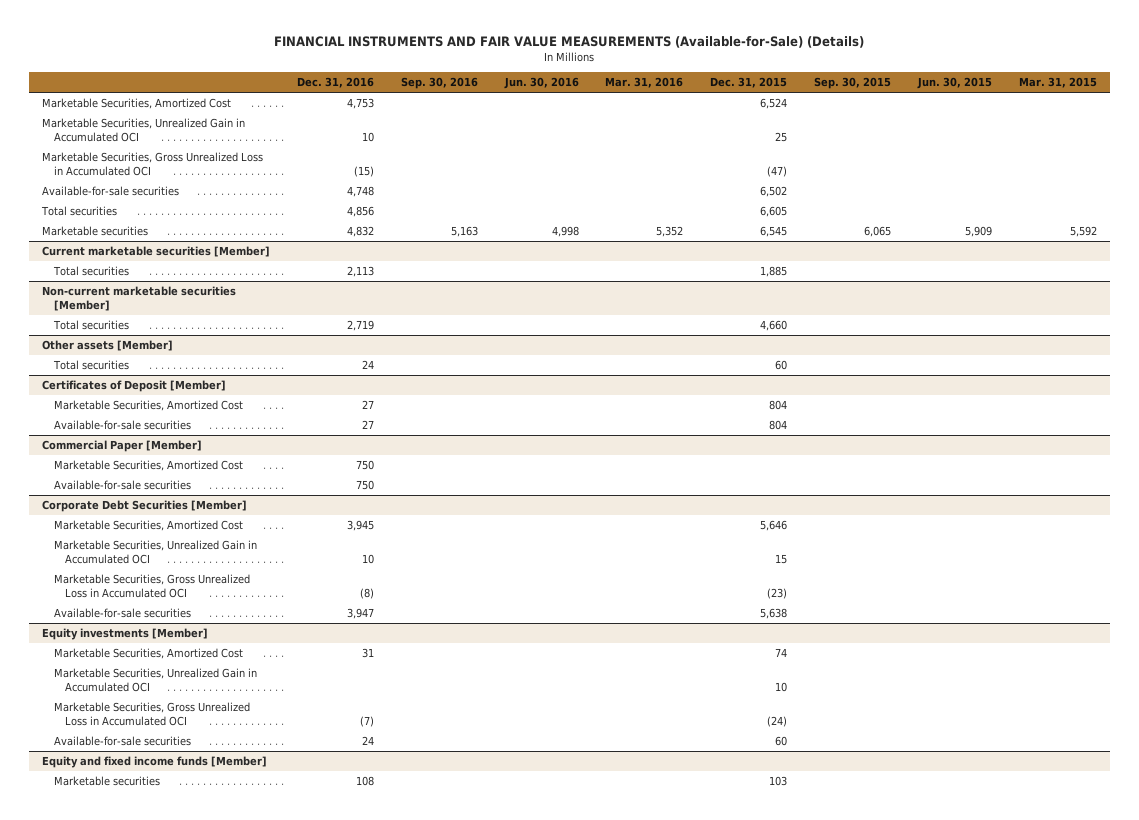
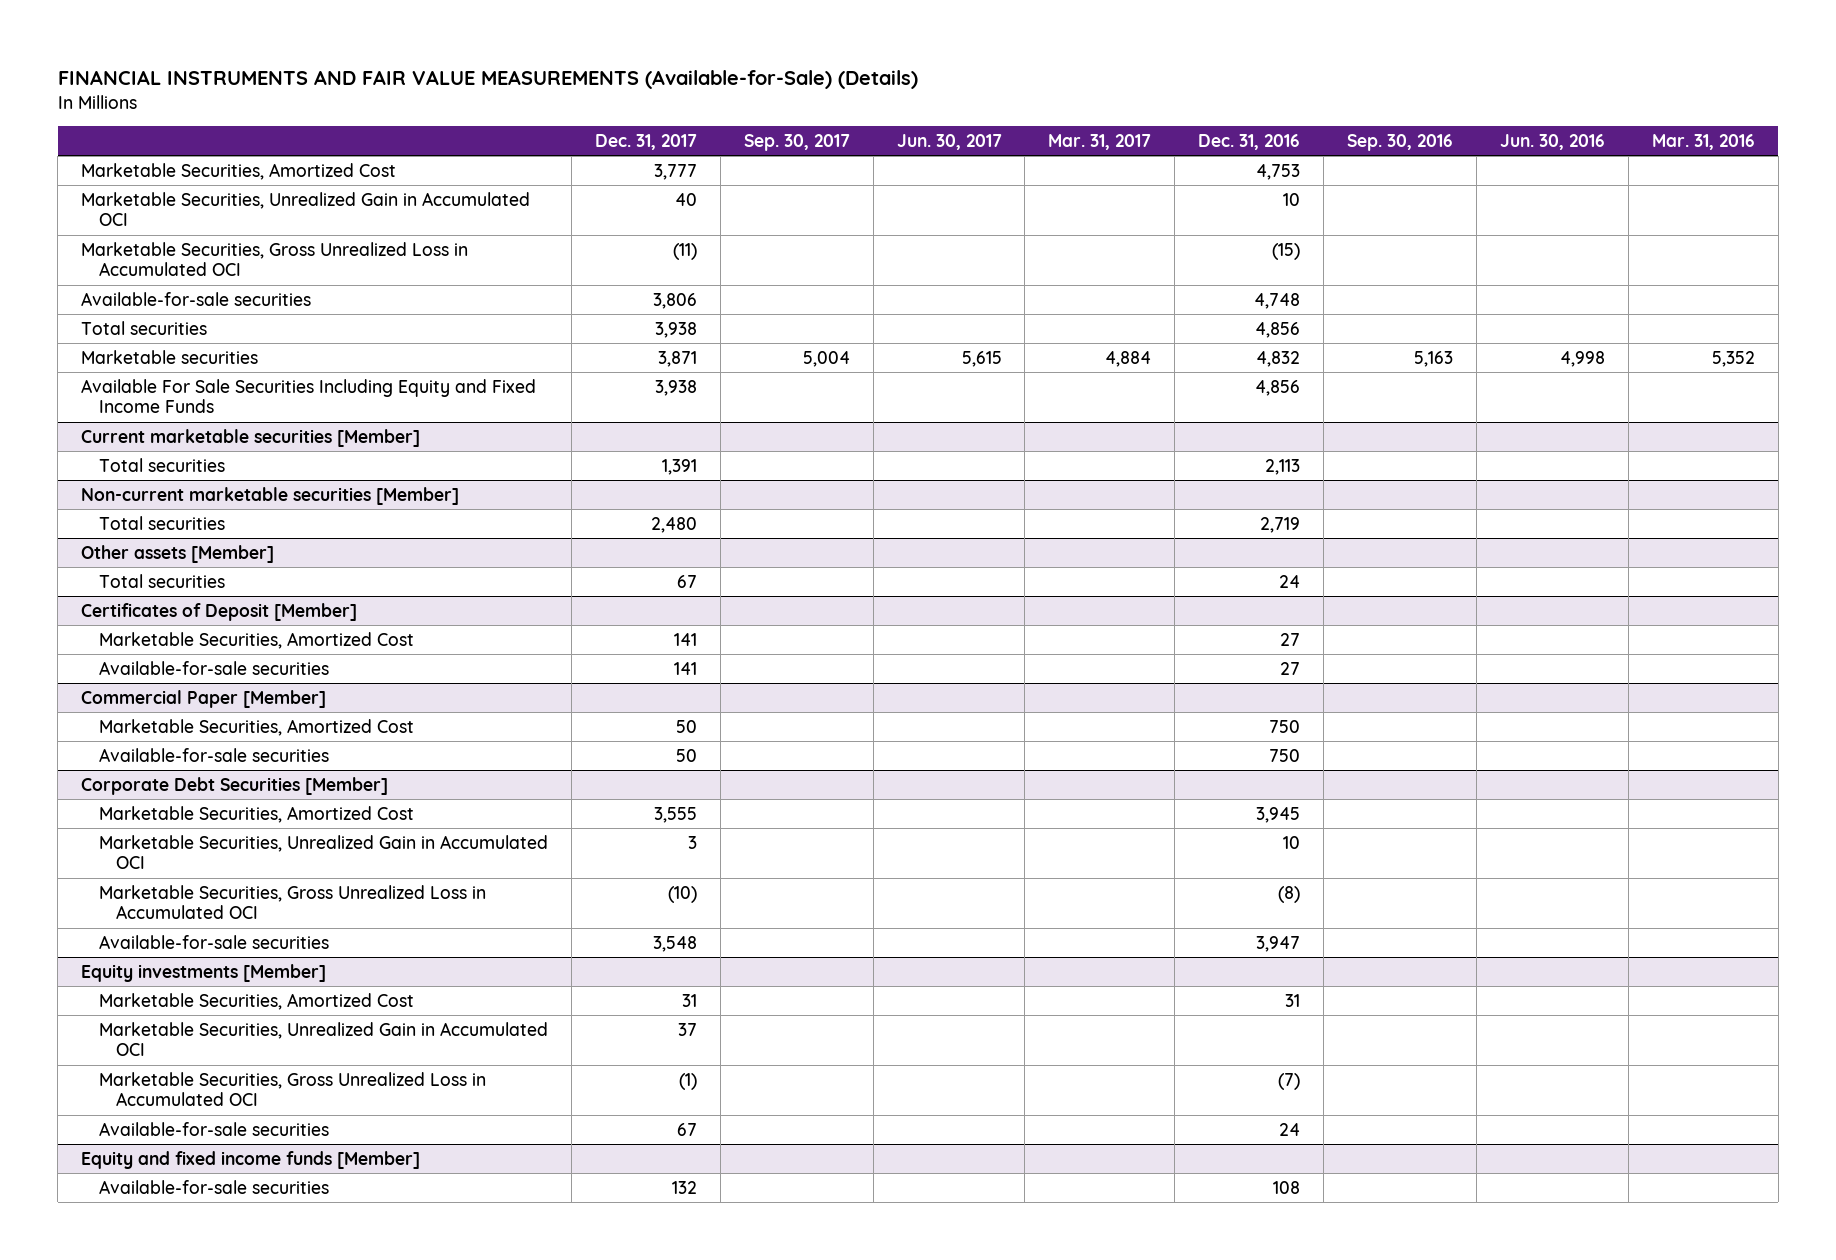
[710,77,788,89] Dec. 31, 2015 -> none
[814,77,892,90] Sep. 30, 2015 -> none
[916,77,992,90] Jun. 30, 2015 -> none
[1018,77,1097,89] Mar. 31, 2015 -> none
none -> [594,134,697,151] Dec. 31, 2017
none -> [743,134,850,152] Sep. 30, 2017
none -> [896,134,1002,151] Jun. 30, 2017
none -> [1048,134,1152,151] Mar. 31, 2017
none -> [81,378,537,414] Available For Sale Securities Including Equity and Fixed Income Funds
[53,776,160,787] Marketable securities -> none
none -> [98,1179,329,1194] Available-for-sale securities

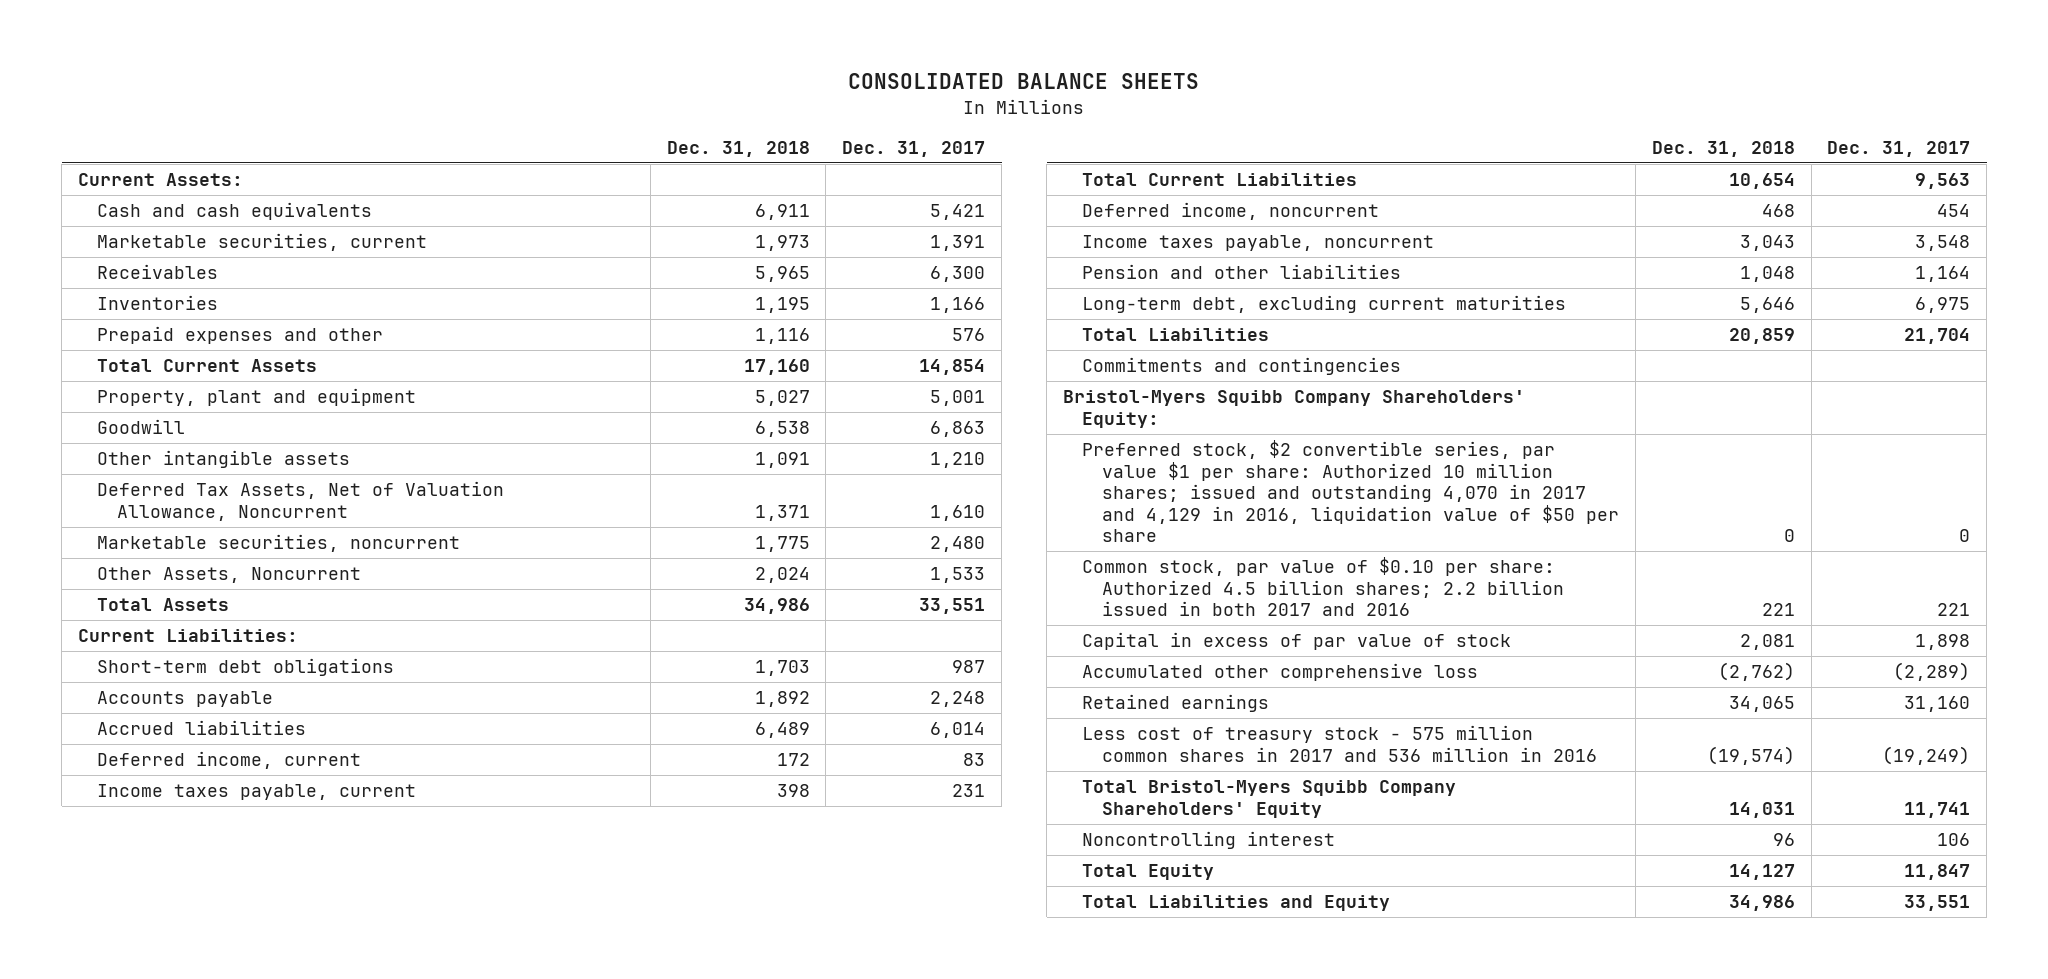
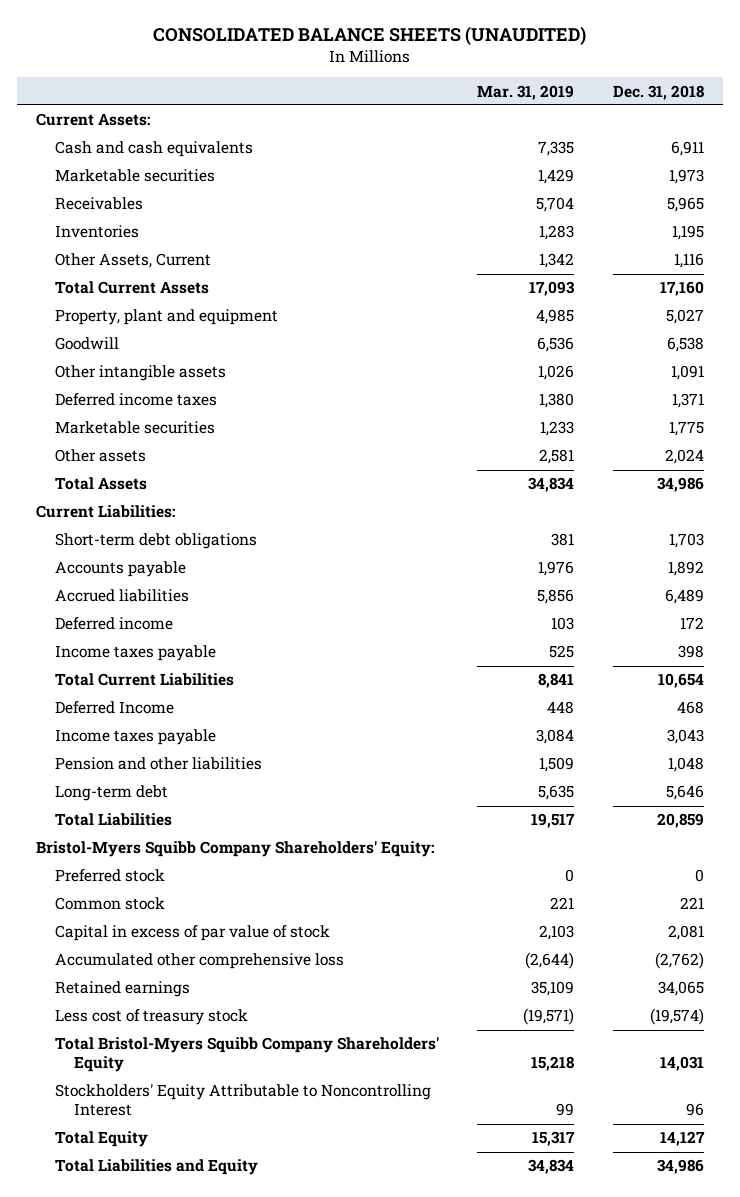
[848,73,1200,90] CONSOLIDATED BALANCE SHEETS -> [152,25,586,45] CONSOLIDATED BALANCE SHEETS (UNAUDITED)
[842,140,986,157] Dec. 31, 2017 -> none
none -> [477,84,575,100] Mar. 31, 2019
[97,233,428,252] Marketable securities, current -> [54,169,215,183] Marketable securities
[97,326,384,345] Prepaid expenses and other -> [54,253,211,269] Other Assets, Current
[97,481,505,521] Deferred Tax Assets, Net of Valuation Allowance, Noncurrent -> [54,393,217,407] Deferred income taxes
[97,534,461,553] Marketable securities, noncurrent -> [54,421,215,435] Marketable securities
[97,567,362,584] Other Assets, Noncurrent -> [54,449,146,463] Other assets
[97,751,362,770] Deferred income, current -> [54,617,173,631] Deferred income
[97,784,417,801] Income taxes payable, current -> [54,645,216,662] Income taxes payable
[1082,202,1380,221] Deferred income, noncurrent -> [54,701,174,715] Deferred Income
[1082,235,1435,252] Income taxes payable, noncurrent -> [54,729,216,746] Income taxes payable
[1082,295,1567,314] Long-term debt, excluding current maturities -> [54,785,168,802] Long-term debt
[1082,357,1402,376] Commitments and contingencies -> none
[1082,440,1619,543] Preferred stock, $2 convertible series, par value $1 per share: Authorized 10 million shares; issued and outstanding 4,070 in 2017 and 4,129 in 2016, liquidation value of $50 per share -> [54,869,165,883] Preferred stock
[1082,557,1564,617] Common stock, par value of $0.10 per share: Authorized 4.5 billion shares; 2.2 billion issued in both 2017 and 2016 -> [54,897,165,911] Common stock
[1082,725,1597,762] Less cost of treasury stock - 575 million common shares in 2017 and 536 million in 2016 -> [54,1009,248,1026] Less cost of treasury stock
[1082,831,1336,850] Noncontrolling interest -> [54,1084,431,1117] Stockholders' Equity Attributable to Noncontrolling Interest

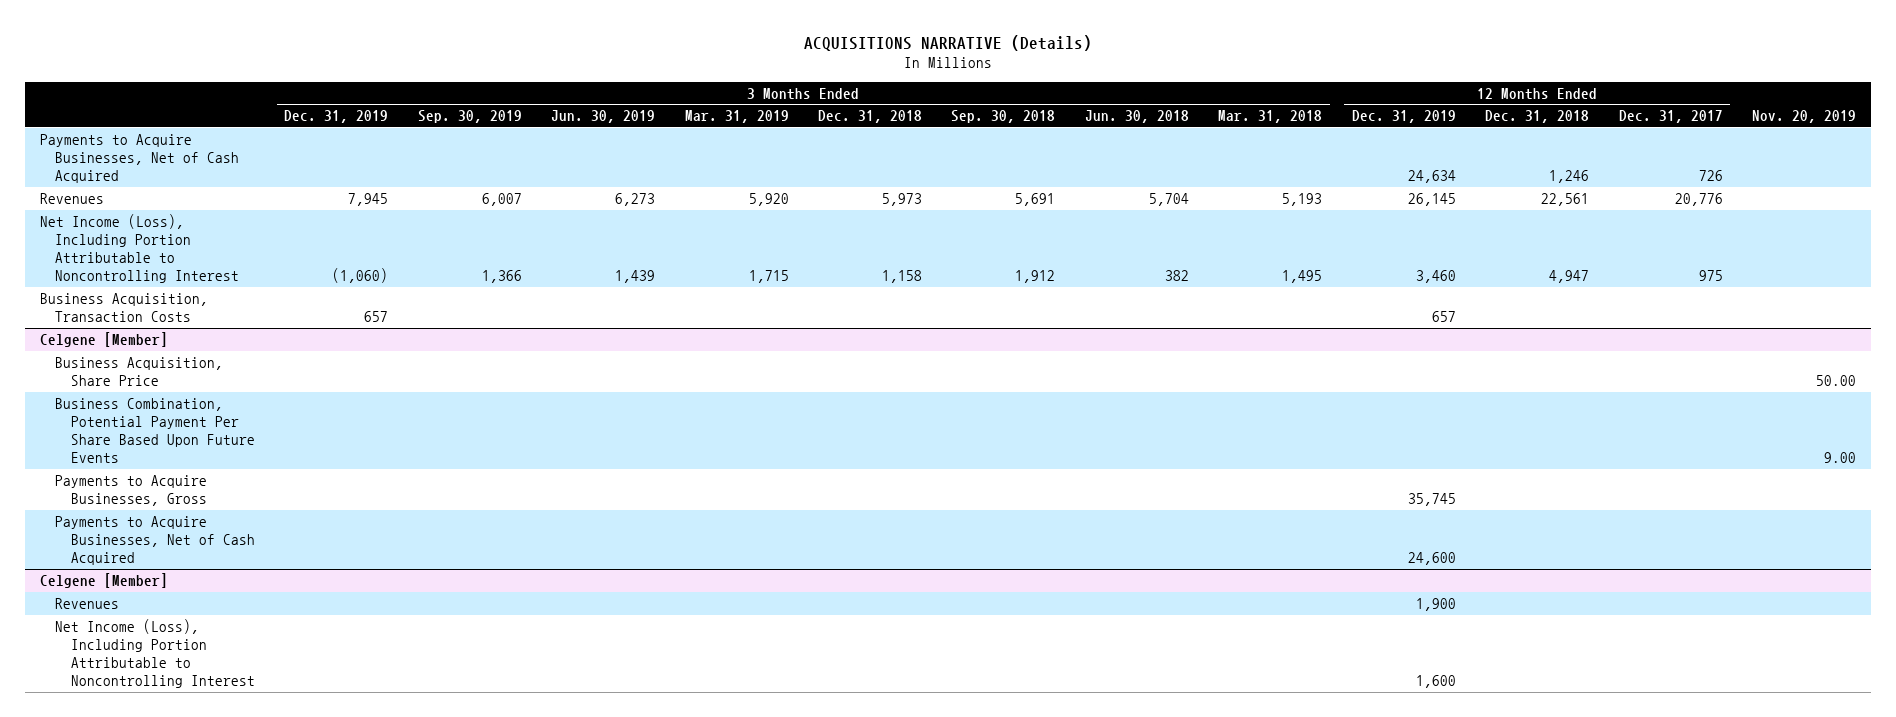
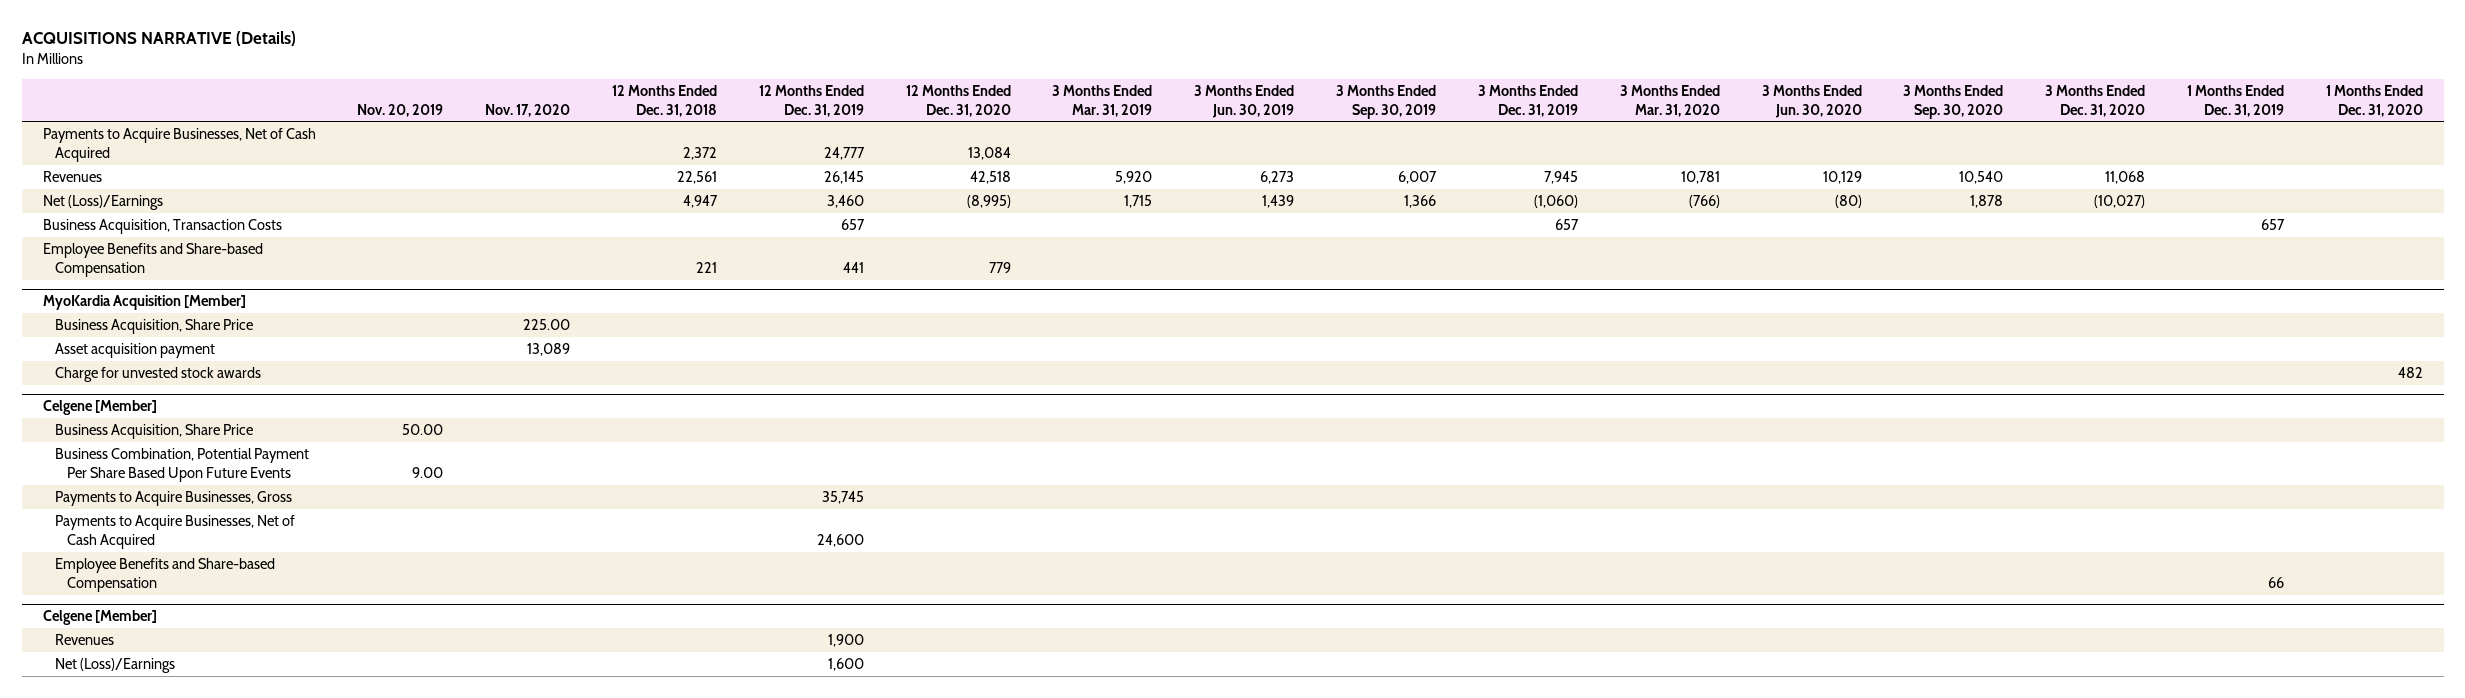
[818,110,923,124] Dec. 31, 2018 -> none
[951,110,1056,124] Sep. 30, 2018 -> none
[1084,110,1189,124] Jun. 30, 2018 -> none
[1218,110,1323,124] Mar. 31, 2018 -> none
[1618,110,1723,124] Dec. 31, 2017 -> none
none -> [485,103,571,117] Nov. 17, 2020
none -> [905,84,1011,117] 12 Months Ended Dec. 31, 2020
none -> [1619,84,1720,117] 3 Months Ended Mar. 31, 2020
none -> [1761,84,1862,118] 3 Months Ended Jun. 30, 2020
none -> [1903,84,2004,119] 3 Months Ended Sep. 30, 2020
none -> [2045,84,2146,117] 3 Months Ended Dec. 31, 2020
none -> [2186,84,2284,117] 1 Months Ended Dec. 31, 2019
none -> [2325,84,2423,117] 1 Months Ended Dec. 31, 2020
[1407,169,1456,183] 24,634 -> [823,146,865,160] 24,777
[1549,169,1590,183] 1,246 -> [683,146,718,160] 2,372
[40,213,240,283] Net Income (Loss), Including Portion Attributable to Noncontrolling Interest -> [42,195,163,211] Net (Loss)/Earnings
none -> [42,243,263,277] Employee Benefits and Share-based Compensation
none -> [42,295,246,311] MyoKardia Acquisition [Member]
none -> [54,319,253,335] Business Acquisition, Share Price
none -> [54,343,215,359] Asset acquisition payment
none -> [54,367,261,383] Charge for unvested stock awards
none -> [54,558,275,592] Employee Benefits and Share-based Compensation
[55,618,255,688] Net Income (Loss), Including Portion Attributable to Noncontrolling Interest -> [54,658,175,674] Net (Loss)/Earnings

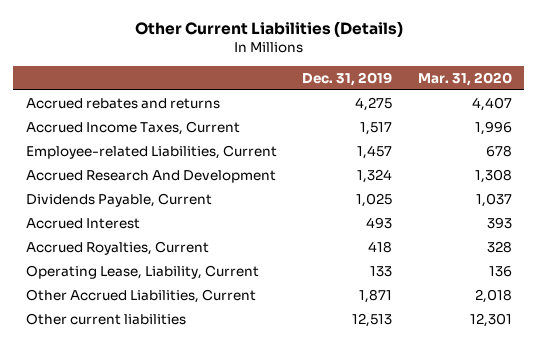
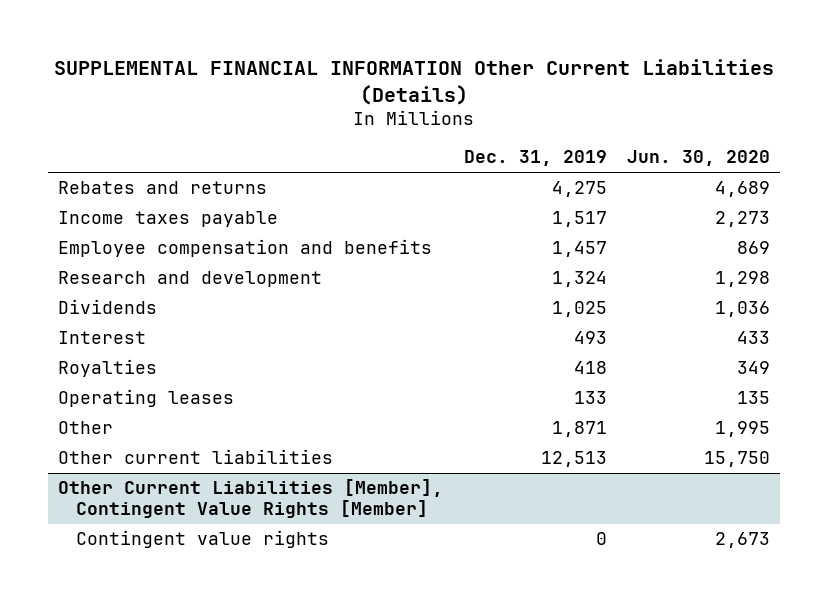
[134,20,403,37] Other Current Liabilities (Details) -> [54,58,775,105] SUPPLEMENTAL FINANCIAL INFORMATION Other Current Liabilities (Details)
[417,71,512,86] Mar. 31, 2020 -> none
none -> [627,150,771,167] Jun. 30, 2020
[25,98,220,110] Accrued rebates and returns -> [58,181,268,195] Rebates and returns
[25,121,240,136] Accrued Income Taxes, Current -> [58,211,279,228] Income taxes payable
[25,145,277,160] Employee-related Liabilities, Current -> [58,239,433,258] Employee compensation and benefits
[25,170,276,184] Accrued Research And Development -> [58,271,323,288] Research and development
[25,193,212,208] Dividends Payable, Current -> [58,299,158,315] Dividends
[25,218,140,230] Accrued Interest -> [58,331,147,345] Interest
[25,241,209,256] Accrued Royalties, Current -> [58,359,158,378] Royalties
[25,265,259,280] Operating Lease, Liability, Current -> [58,389,235,408] Operating leases
[25,289,256,304] Other Accrued Liabilities, Current -> [58,421,114,435] Other
none -> [58,479,444,518] Other Current Liabilities [Member], Contingent Value Rights [Member]
none -> [76,530,330,549] Contingent value rights

